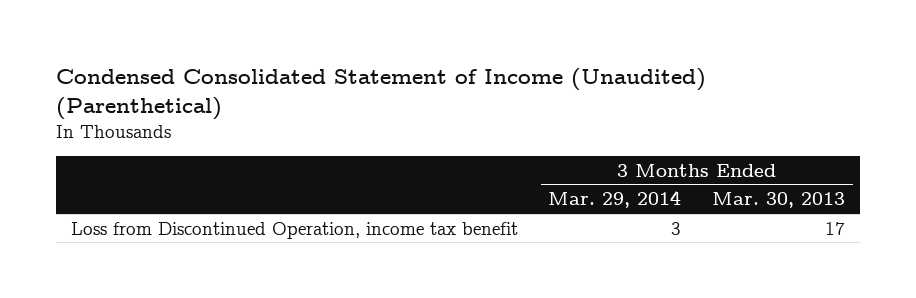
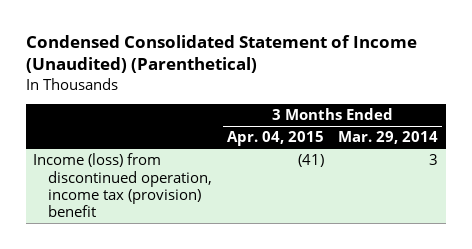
[711,192,845,209] Mar. 30, 2013 -> none
none -> [226,131,324,147] Apr. 04, 2015
[70,221,518,239] Loss from Discontinued Operation, income tax benefit -> [33,153,213,218] Income (loss) from discontinued operation, income tax (provision) benefit

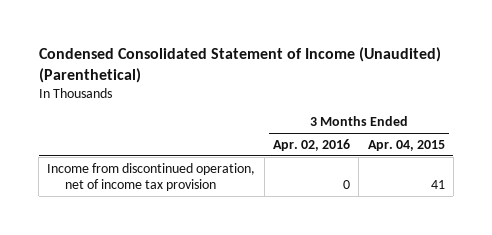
[338,131,439,145] Mar. 29, 2014 -> none
none -> [272,138,350,151] Apr. 02, 2016
[33,153,213,218] Income (loss) from discontinued operation, income tax (provision) benefit -> [47,162,256,192] Income from discontinued operation, net of income tax provision
[297,154,324,168] (41) -> [430,180,445,190] 41

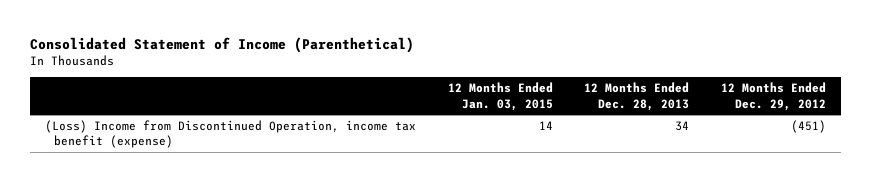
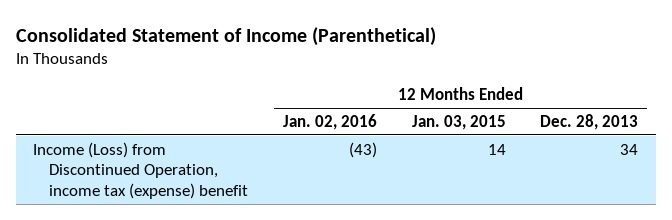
[720,82,826,111] 12 Months Ended Dec. 29, 2012 -> none
none -> [282,113,377,130] Jan. 02, 2016
[45,120,417,149] (Loss) Income from Discontinued Operation, income tax benefit (expense) -> [33,141,249,199] Income (Loss) from Discontinued Operation, income tax (expense) benefit

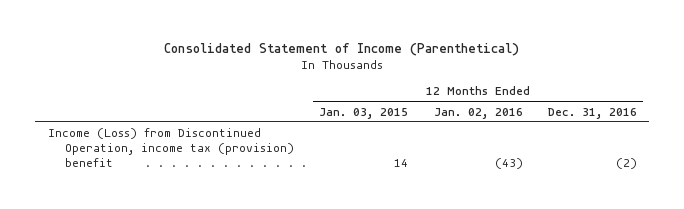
[540,113,639,130] Dec. 28, 2013 -> none
none -> [547,107,637,119] Dec. 31, 2016
[33,141,249,199] Income (Loss) from Discontinued Operation, income tax (expense) benefit -> [47,128,295,168] Income (Loss) from Discontinued Operation, income tax (provision) benefit

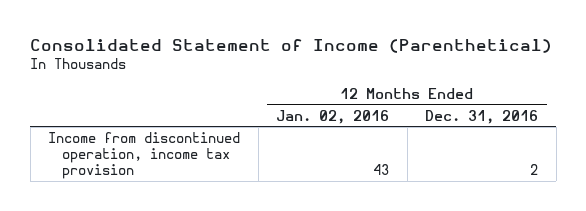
[319,107,409,119] Jan. 03, 2015 -> none
[47,128,295,168] Income (Loss) from Discontinued Operation, income tax (provision) benefit -> [48,131,241,180] Income from discontinued operation, income tax provision
[494,158,523,170] (43) -> [373,164,390,176] 43
[615,158,637,170] (2) -> [530,164,539,176] 2

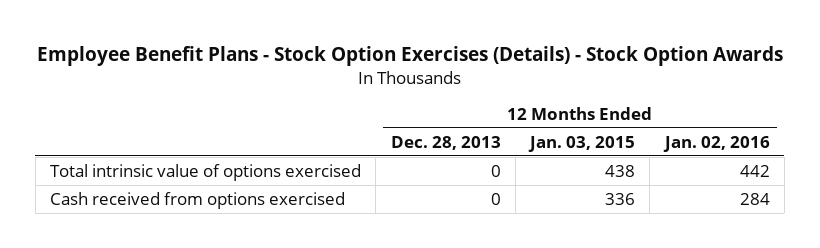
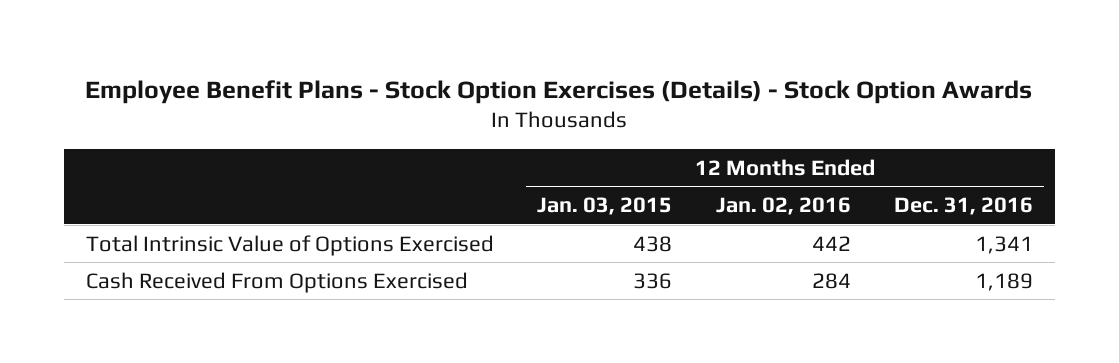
[390,135,501,150] Dec. 28, 2013 -> none
none -> [894,197,1034,216] Dec. 31, 2016
[50,163,362,181] Total intrinsic value of options exercised -> [85,234,494,256] Total Intrinsic Value of Options Exercised
[50,191,346,209] Cash received from options exercised -> [85,271,468,293] Cash Received From Options Exercised

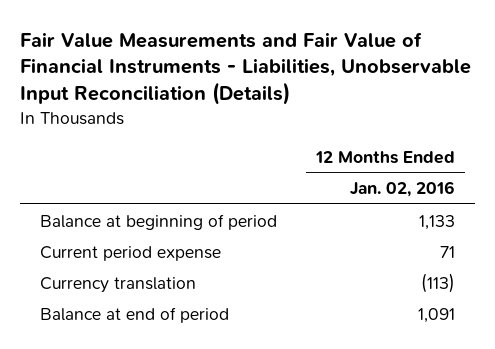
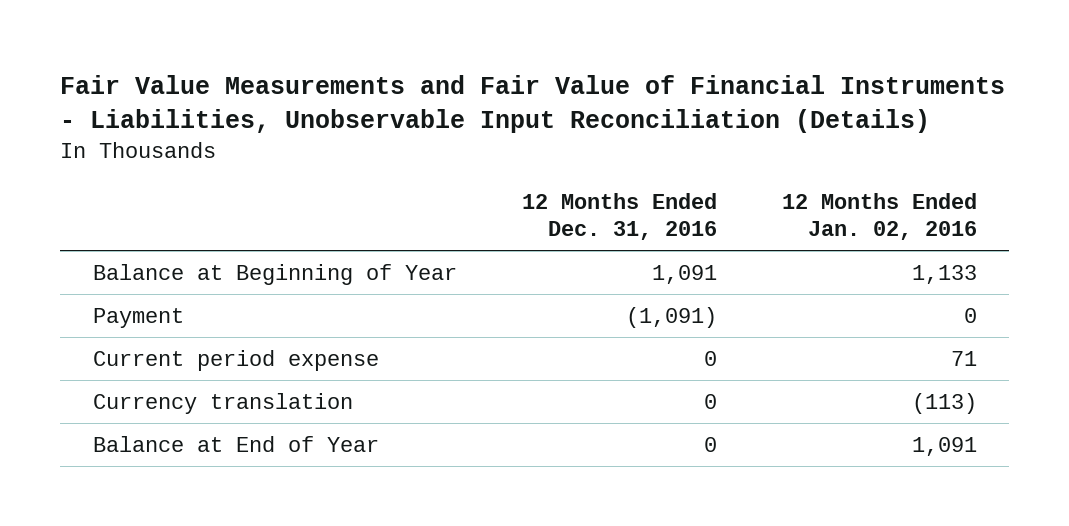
none -> [521,192,717,240] 12 Months Ended Dec. 31, 2016
[39,213,277,230] Balance at beginning of period -> [92,263,457,285] Balance at Beginning of Year
none -> [92,307,184,328] Payment
[39,306,229,323] Balance at end of period -> [92,435,379,452] Balance at End of Year

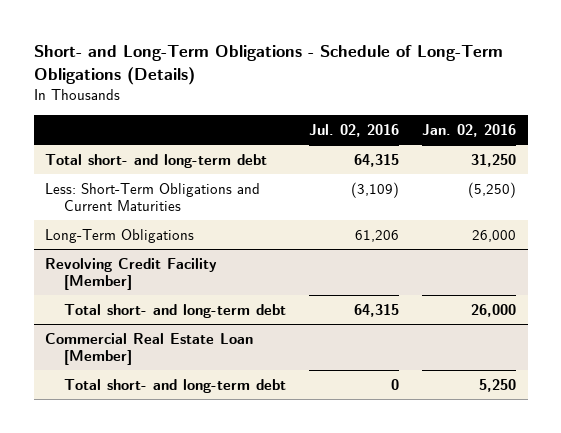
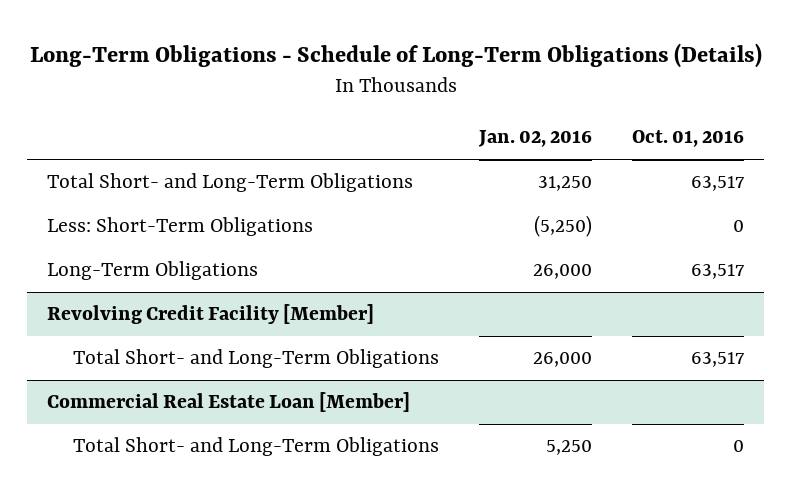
[33,44,503,86] Short- and Long-Term Obligations - Schedule of Long-Term Obligations (Details) -> [29,43,762,69] Long-Term Obligations - Schedule of Long-Term Obligations (Details)
[308,123,399,137] Jul. 02, 2016 -> none
none -> [632,130,745,148] Oct. 01, 2016
[45,153,268,168] Total short- and long-term debt -> [47,173,414,193] Total Short- and Long-Term Obligations
[45,182,261,213] Less: Short-Term Obligations and Current Maturities -> [47,217,314,237] Less: Short-Term Obligations
[63,303,286,318] Total short- and long-term debt -> [73,349,440,369] Total Short- and Long-Term Obligations
[63,378,286,393] Total short- and long-term debt -> [73,437,440,457] Total Short- and Long-Term Obligations

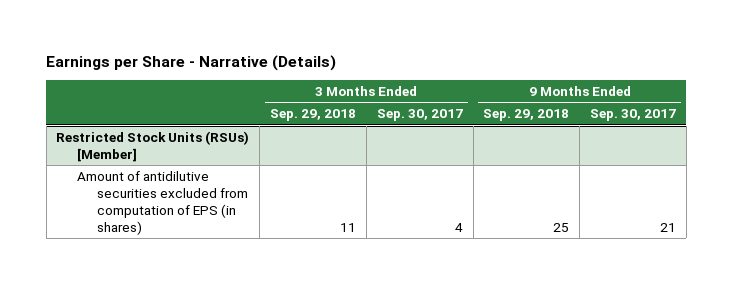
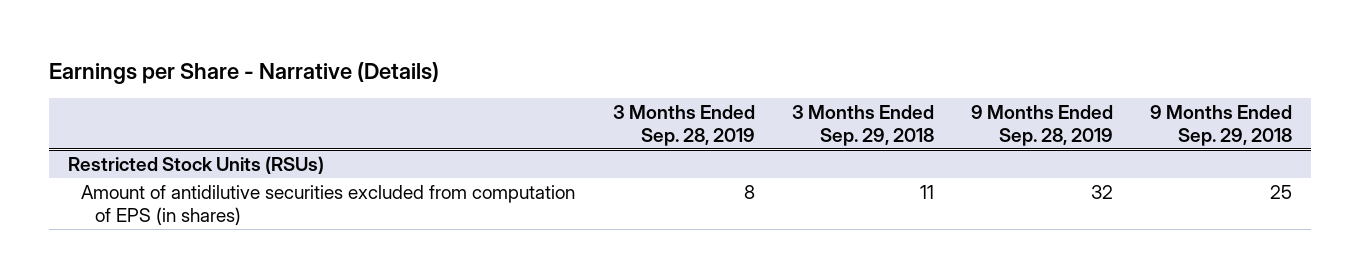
[376,109,463,122] Sep. 30, 2017 -> none
[589,109,676,122] Sep. 30, 2017 -> none
none -> [612,104,755,146] 3 Months Ended Sep. 28, 2019
none -> [971,104,1114,146] 9 Months Ended Sep. 28, 2019
[56,130,250,162] Restricted Stock Units (RSUs) [Member] -> [67,155,324,174] Restricted Stock Units (RSUs)

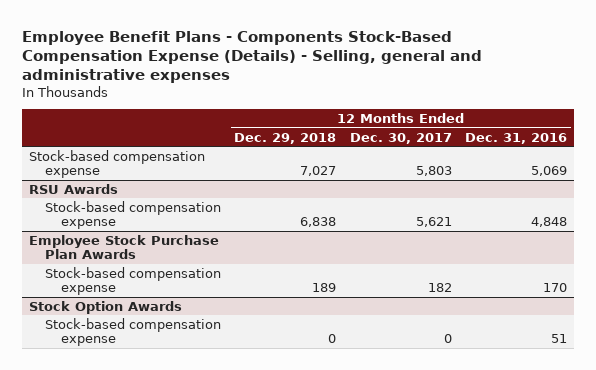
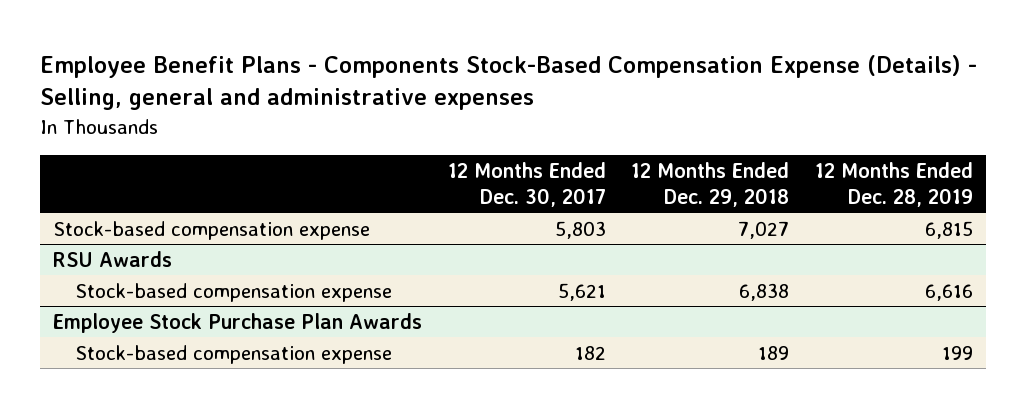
[465,132,568,144] Dec. 31, 2016 -> none
none -> [815,161,974,207] 12 Months Ended Dec. 28, 2019
[28,300,182,314] Stock Option Awards -> none
[44,317,221,347] Stock-based compensation expense -> none

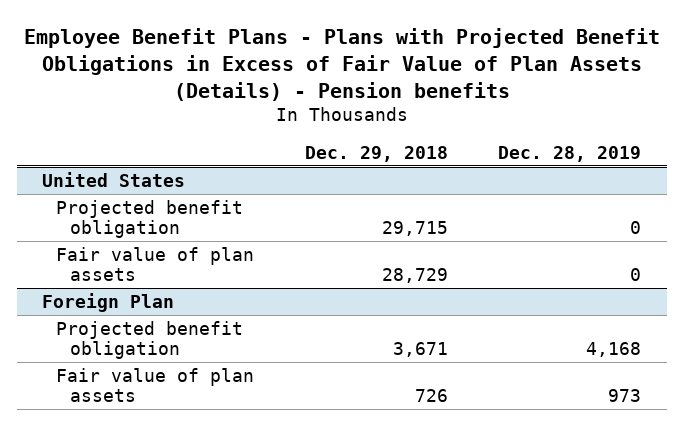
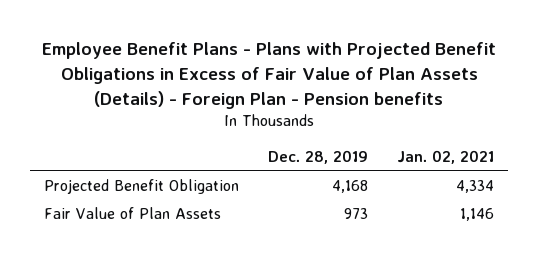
[23,27,660,101] Employee Benefit Plans - Plans with Projected Benefit Obligations in Excess of Fair Value of Plan Assets (Details) - Pension benefits -> [42,41,497,109] Employee Benefit Plans - Plans with Projected Benefit Obligations in Excess of Fair Value of Plan Assets (Details) - Foreign Plan - Pension benefits
[304,145,448,162] Dec. 29, 2018 -> none
none -> [396,149,494,164] Jan. 02, 2021
[41,171,185,187] United States -> none
[41,292,174,312] Foreign Plan -> none
[55,320,243,360] Projected benefit obligation -> none
[55,367,254,403] Fair value of plan assets -> none
[55,199,243,239] Projected benefit obligation -> [44,178,240,194] Projected Benefit Obligation
[630,221,642,235] 0 -> [332,179,369,193] 4,168
[55,246,254,282] Fair value of plan assets -> [44,206,222,219] Fair Value of Plan Assets
[630,268,642,282] 0 -> [344,207,369,219] 973

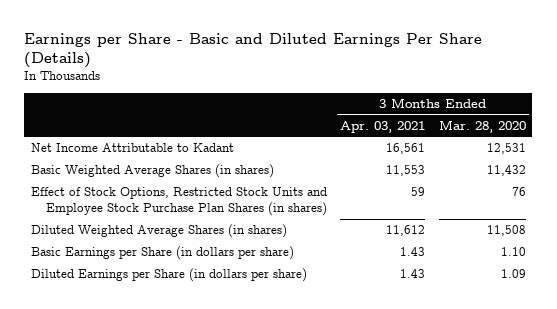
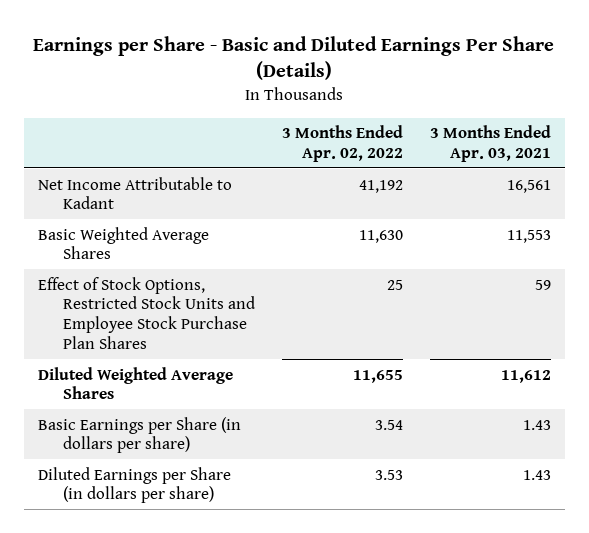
[438,119,526,133] Mar. 28, 2020 -> none
none -> [282,125,404,162] 3 Months Ended Apr. 02, 2022
[31,164,275,179] Basic Weighted Average Shares (in shares) -> [37,226,209,260] Basic Weighted Average Shares
[31,187,328,217] Effect of Stock Options, Restricted Stock Units and Employee Stock Purchase Plan Shares (in shares) -> [37,276,256,349] Effect of Stock Options, Restricted Stock Units and Employee Stock Purchase Plan Shares
[31,224,288,239] Diluted Weighted Average Shares (in shares) -> [37,366,233,400] Diluted Weighted Average Shares

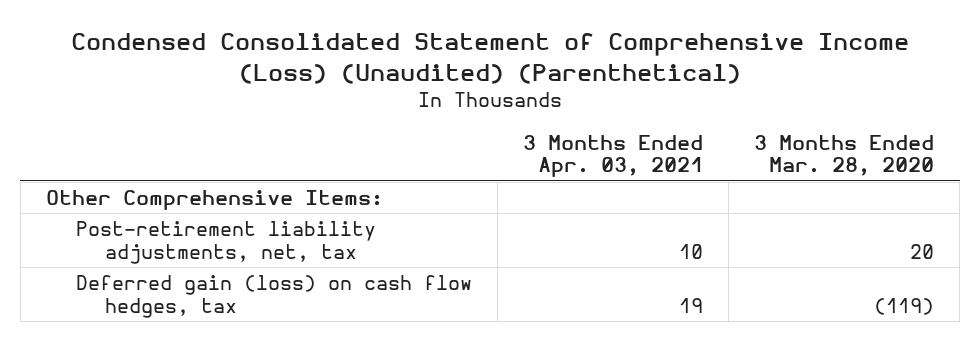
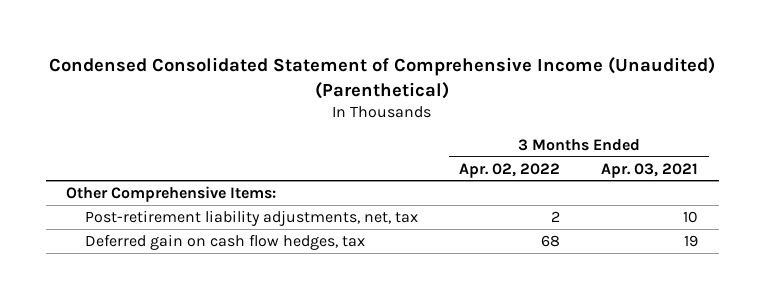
[70,33,909,84] Condensed Consolidated Statement of Comprehensive Income (Loss) (Unaudited) (Parenthetical) -> [49,56,716,99] Condensed Consolidated Statement of Comprehensive Income (Unaudited) (Parenthetical)
[754,134,935,177] 3 Months Ended Mar. 28, 2020 -> none
none -> [459,162,561,178] Apr. 02, 2022
[75,275,472,319] Deferred gain (loss) on cash flow hedges, tax -> [85,233,366,250] Deferred gain on cash flow hedges, tax

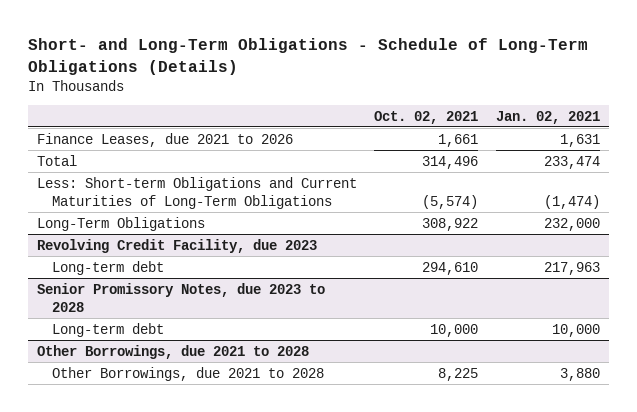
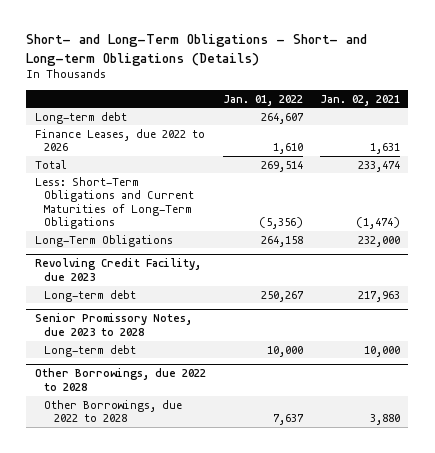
[27,37,588,75] Short- and Long-Term Obligations - Schedule of Long-Term Obligations (Details) -> [26,34,368,66] Short- and Long-Term Obligations - Short- and Long-term Obligations (Details)
[374,110,479,124] Oct. 02, 2021 -> none
none -> [222,94,303,106] Jan. 01, 2022
none -> [34,111,127,124] Long-term debt
[36,132,293,147] Finance Leases, due 2021 to 2026 -> [34,128,205,152] Finance Leases, due 2022 to 2026
[36,176,357,209] Less: Short-term Obligations and Current Maturities of Long-Term Obligations -> [34,176,195,230] Less: Short-Term Obligations and Current Maturities of Long-Term Obligations
[36,344,309,359] Other Borrowings, due 2021 to 2028 -> [34,368,206,391] Other Borrowings, due 2022 to 2028
[52,366,325,381] Other Borrowings, due 2021 to 2028 -> [44,399,183,423] Other Borrowings, due 2022 to 2028

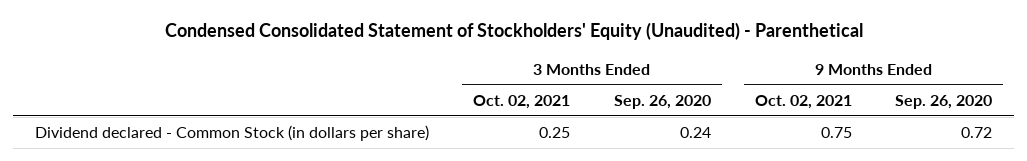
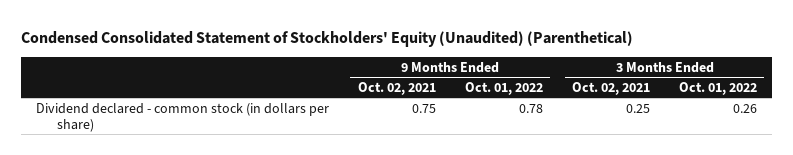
[164,22,863,41] Condensed Consolidated Statement of Stockholders' Equity (Unaudited) - Parenthetical -> [21,30,634,47] Condensed Consolidated Statement of Stockholders' Equity (Unaudited) (Parenthetical)
[613,94,711,109] Sep. 26, 2020 -> none
[895,94,993,109] Sep. 26, 2020 -> none
none -> [464,81,543,95] Oct. 01, 2022
none -> [679,81,758,95] Oct. 01, 2022
[34,125,429,142] Dividend declared - Common Stock (in dollars per share) -> [35,102,329,132] Dividend declared - common stock (in dollars per share)

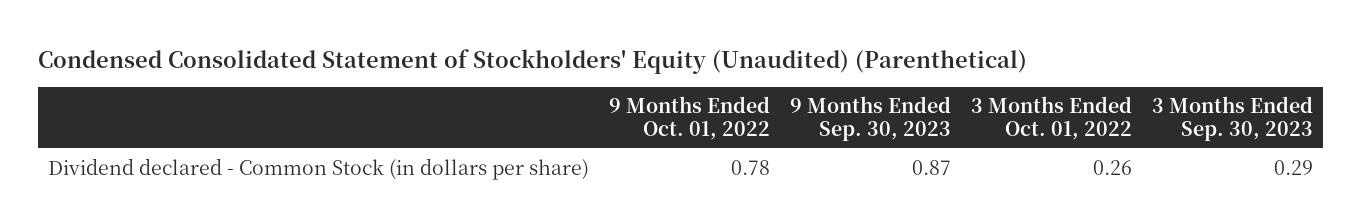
[357,81,436,95] Oct. 02, 2021 -> none
[572,81,651,95] Oct. 02, 2021 -> none
none -> [789,95,951,142] 9 Months Ended Sep. 30, 2023
none -> [1151,95,1313,142] 3 Months Ended Sep. 30, 2023
[35,102,329,132] Dividend declared - common stock (in dollars per share) -> [47,157,589,180] Dividend declared - Common Stock (in dollars per share)

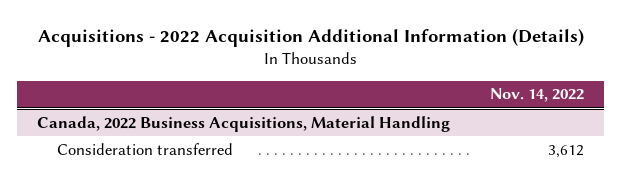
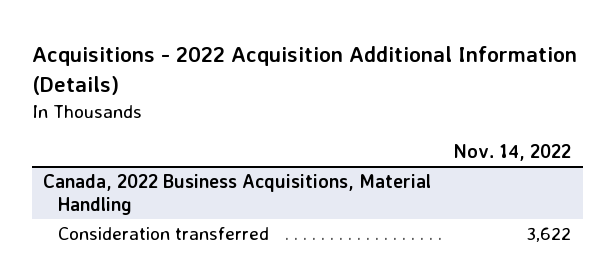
[548,144,585,158] 3,612 -> [526,227,572,243] 3,622

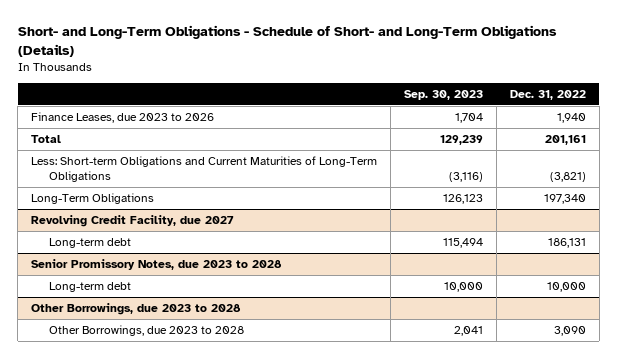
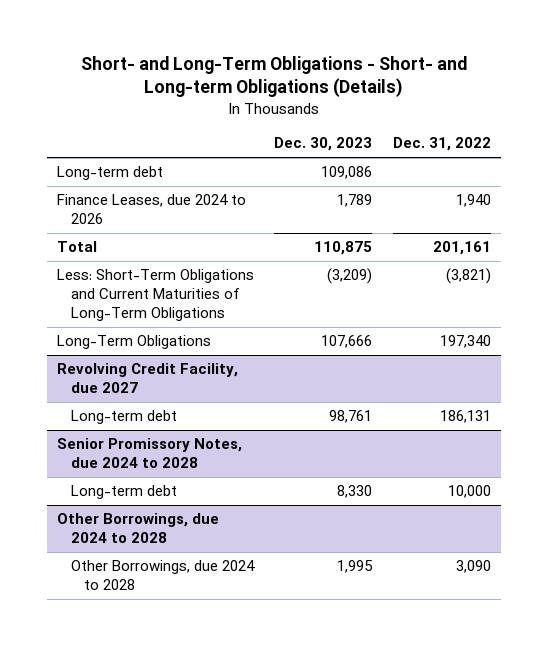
[17,25,557,57] Short- and Long-Term Obligations - Schedule of Short- and Long-Term Obligations (Details) -> [80,56,467,98] Short- and Long-Term Obligations - Short- and Long-term Obligations (Details)
[404,90,484,101] Sep. 30, 2023 -> none
none -> [274,137,373,152] Dec. 30, 2023
none -> [56,166,163,181] Long-term debt
[31,112,215,124] Finance Leases, due 2023 to 2026 -> [56,194,246,225] Finance Leases, due 2024 to 2026
[31,156,378,182] Less: Short-term Obligations and Current Maturities of Long-Term Obligations -> [56,269,254,322] Less: Short-Term Obligations and Current Maturities of Long-Term Obligations
[31,259,283,271] Senior Promissory Notes, due 2023 to 2028 -> [56,438,242,469] Senior Promissory Notes, due 2024 to 2028
[31,303,242,316] Other Borrowings, due 2023 to 2028 -> [56,513,219,544] Other Borrowings, due 2024 to 2028
[48,325,244,337] Other Borrowings, due 2023 to 2028 -> [70,560,255,591] Other Borrowings, due 2024 to 2028

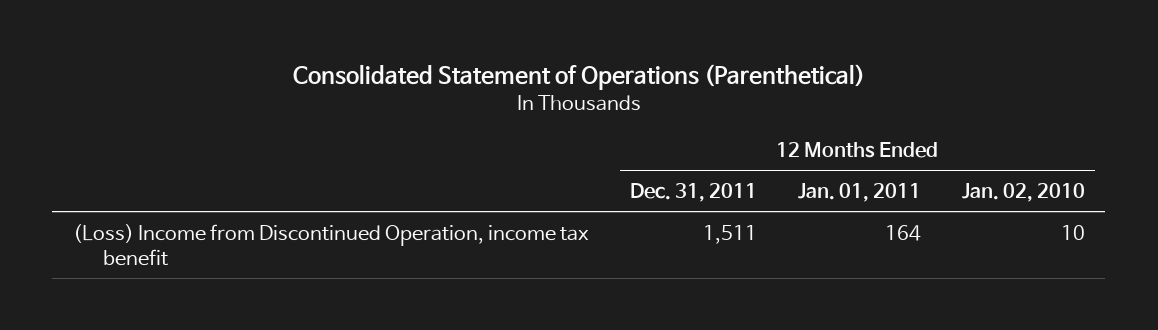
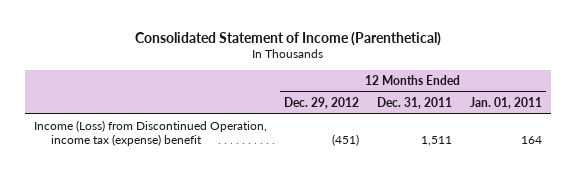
[292,64,865,91] Consolidated Statement of Operations (Parenthetical) -> [134,31,441,46] Consolidated Statement of Income (Parenthetical)
[961,183,1085,203] Jan. 02, 2010 -> none
none -> [284,97,360,110] Dec. 29, 2012
[72,223,589,267] (Loss) Income from Discontinued Operation, income tax benefit -> [33,120,267,146] Income (Loss) from Discontinued Operation, income tax (expense) benefit

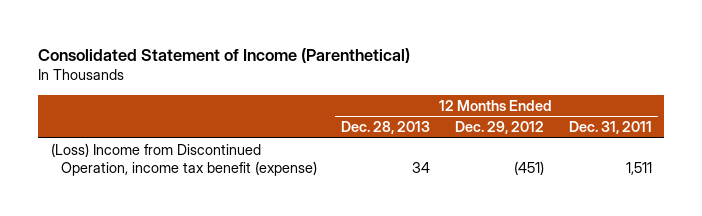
[470,97,543,110] Jan. 01, 2011 -> none
none -> [341,121,431,135] Dec. 28, 2013
[33,120,267,146] Income (Loss) from Discontinued Operation, income tax (expense) benefit -> [50,142,317,176] (Loss) Income from Discontinued Operation, income tax benefit (expense)

